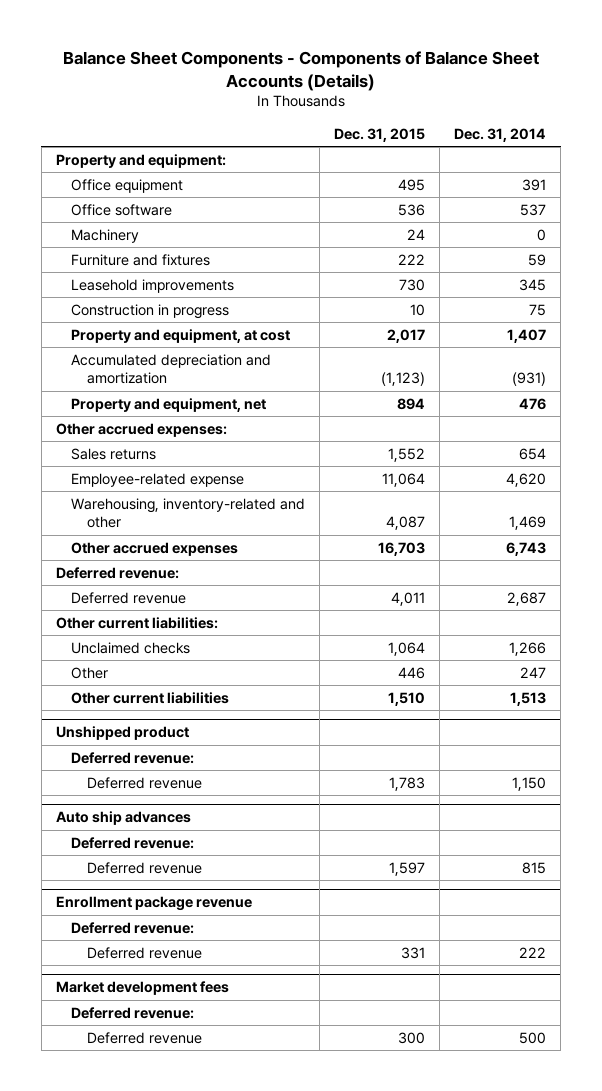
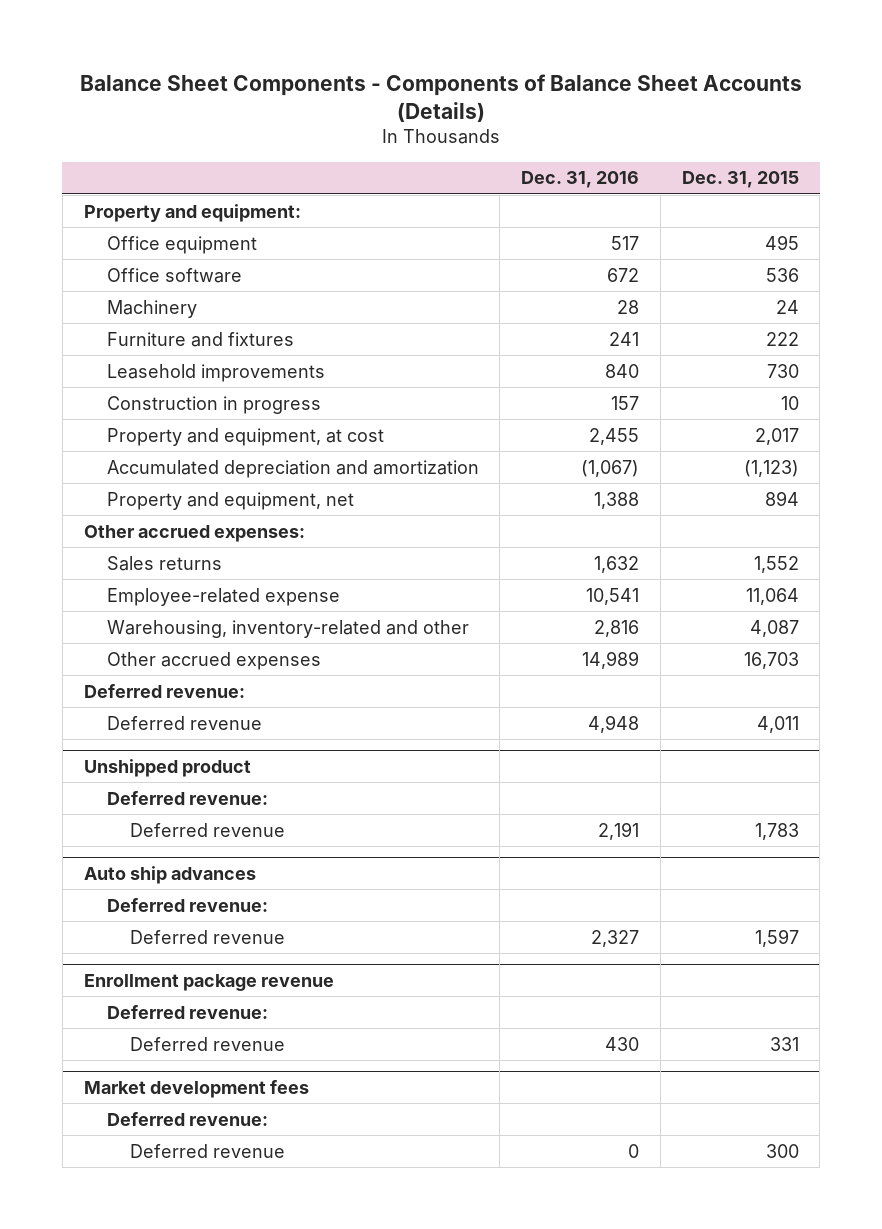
[454,127,547,142] Dec. 31, 2014 -> none
none -> [521,171,640,189] Dec. 31, 2016
[55,616,218,629] Other current liabilities: -> none
[71,641,191,654] Unclaimed checks -> none
[71,666,109,679] Other -> none
[71,691,230,704] Other current liabilities -> none

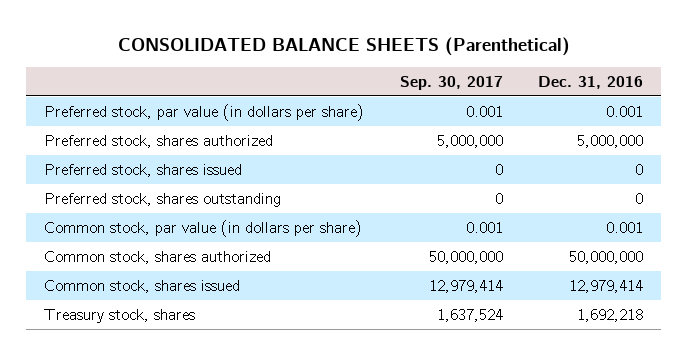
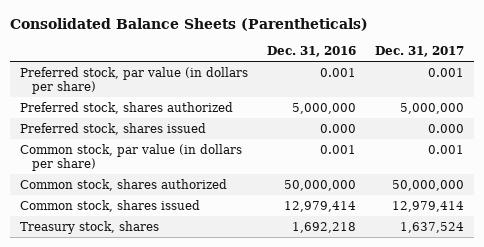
[117,37,570,57] CONSOLIDATED BALANCE SHEETS (Parenthetical) -> [10,17,369,31] Consolidated Balance Sheets (Parentheticals)
[399,75,503,90] Sep. 30, 2017 -> none
none -> [375,46,465,58] Dec. 31, 2017
[44,192,282,207] Preferred stock, shares outstanding -> none
[635,163,644,175] 0 -> [320,123,357,133] 0.000

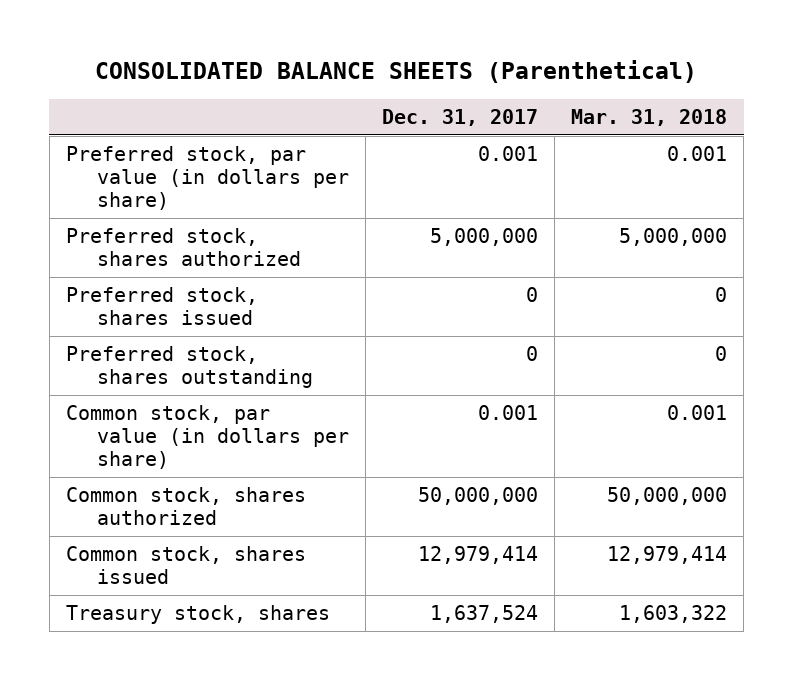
[10,17,369,31] Consolidated Balance Sheets (Parentheticals) -> [95,60,698,84] CONSOLIDATED BALANCE SHEETS (Parenthetical)
[267,46,357,58] Dec. 31, 2016 -> none
none -> [570,108,727,126] Mar. 31, 2018
[428,123,465,133] 0.000 -> [525,287,538,303] 0
none -> [65,346,313,388] Preferred stock, shares outstanding

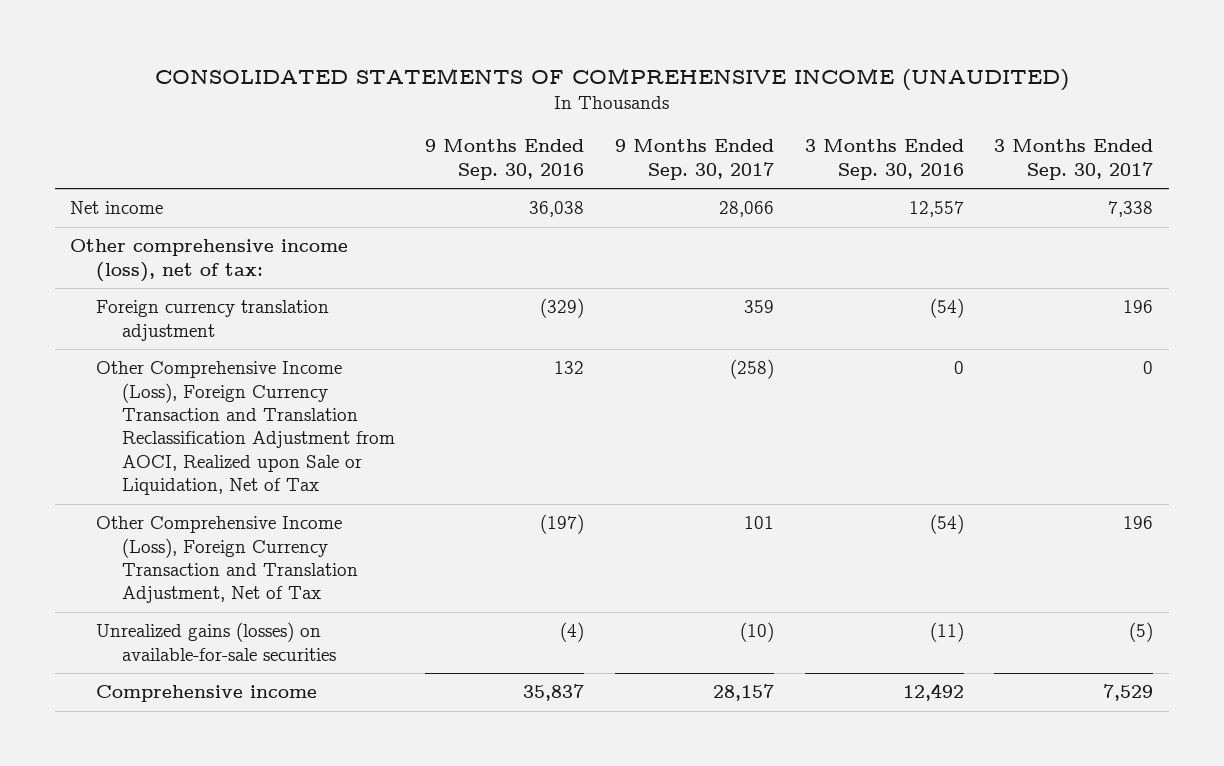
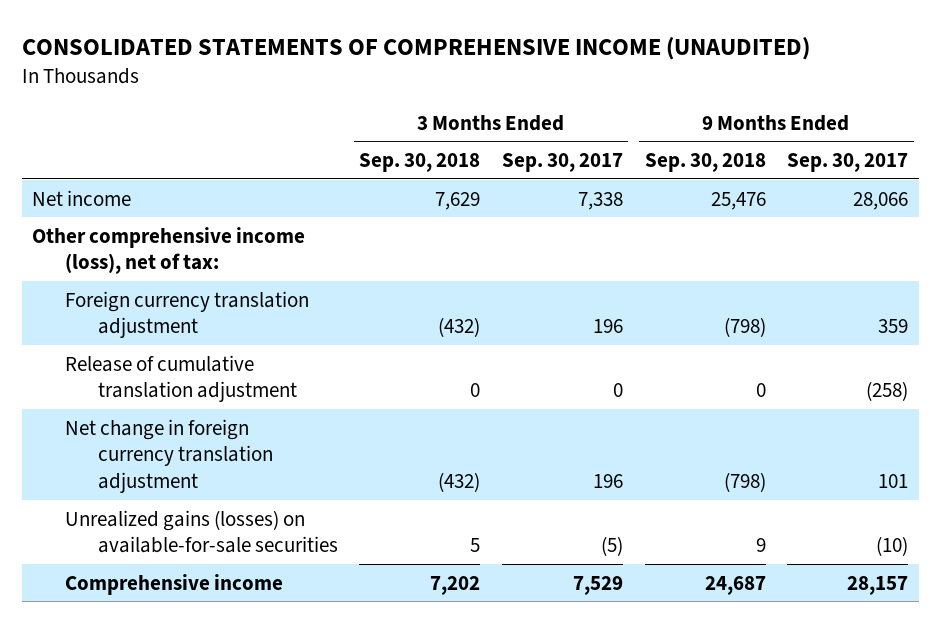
[425,139,585,180] 9 Months Ended Sep. 30, 2016 -> none
[804,139,964,180] 3 Months Ended Sep. 30, 2016 -> none
none -> [359,153,481,173] Sep. 30, 2018
none -> [644,153,766,173] Sep. 30, 2018
[96,361,395,495] Other Comprehensive Income (Loss), Foreign Currency Transaction and Translation Reclassification Adjustment from AOCI, Realized upon Sale or Liquidation, Net of Tax -> [65,354,297,403] Release of cumulative translation adjustment
[96,516,358,604] Other Comprehensive Income (Loss), Foreign Currency Transaction and Translation Adjustment, Net of Tax -> [65,418,273,493] Net change in foreign currency translation adjustment

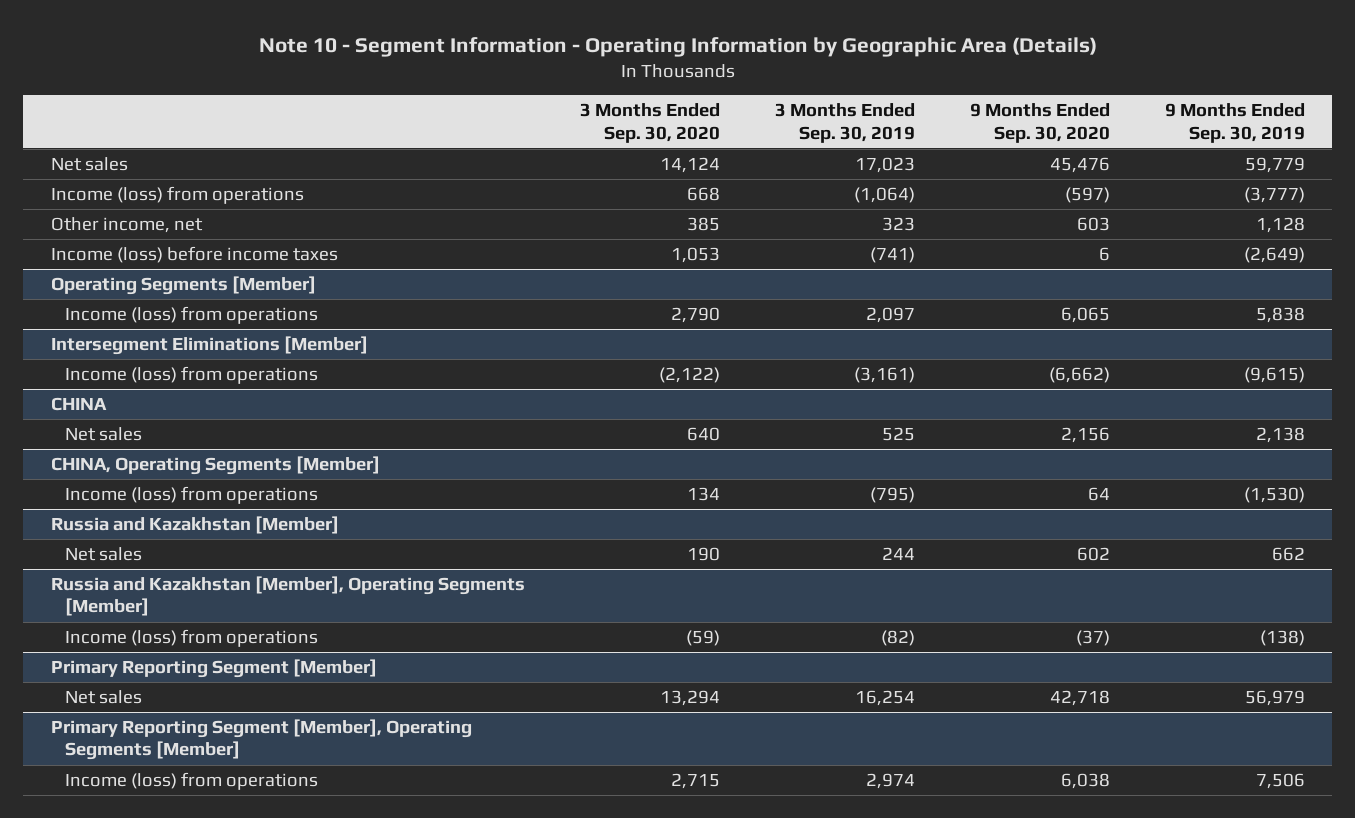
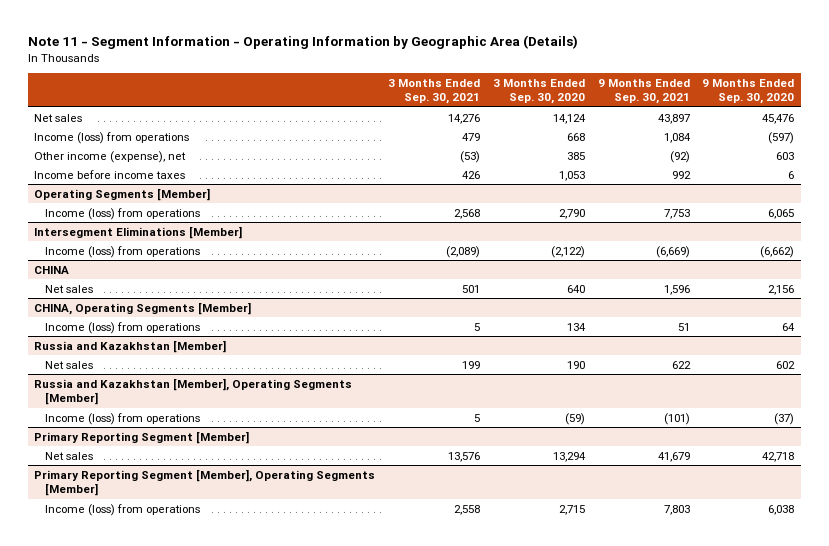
[258,36,1097,57] Note 10 - Segment Information - Operating Information by Geographic Area (Details) -> [27,34,578,49] Note 11 - Segment Information - Operating Information by Geographic Area (Details)
[774,103,915,143] 3 Months Ended Sep. 30, 2019 -> none
[1164,103,1305,143] 9 Months Ended Sep. 30, 2019 -> none
none -> [388,78,481,105] 3 Months Ended Sep. 30, 2021
none -> [597,78,690,105] 9 Months Ended Sep. 30, 2021
[50,217,203,234] Other income, net -> [34,150,187,163] Other income (expense), net
[50,246,338,264] Income (loss) before income taxes -> [34,169,186,179] Income before income taxes

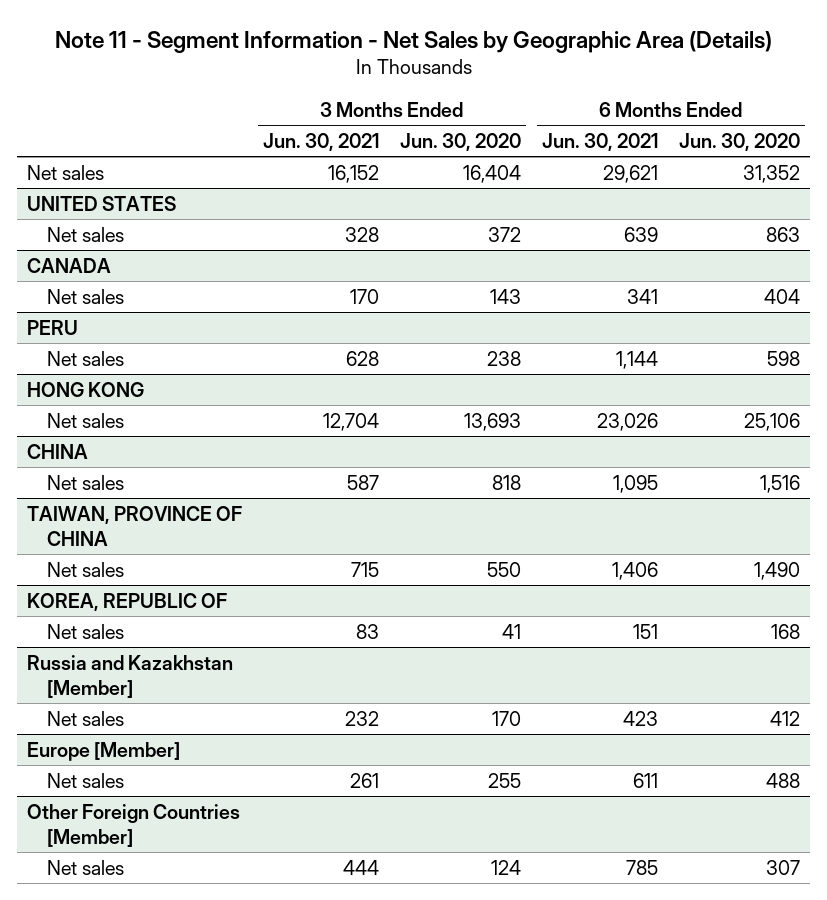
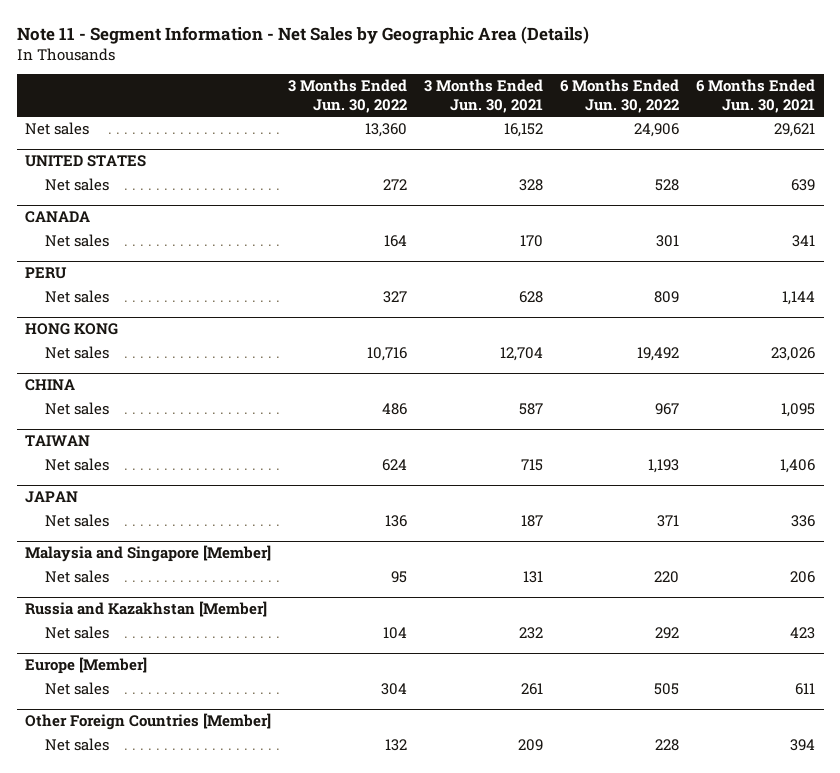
[400,133,522,152] Jun. 30, 2020 -> none
[678,133,800,152] Jun. 30, 2020 -> none
none -> [288,79,408,113] 3 Months Ended Jun. 30, 2022
none -> [560,79,680,113] 6 Months Ended Jun. 30, 2022
[27,505,243,546] TAIWAN, PROVINCE OF CHINA -> [25,435,91,447] TAIWAN
[27,592,228,611] KOREA, REPUBLIC OF -> none
none -> [25,491,79,504] JAPAN
[356,623,380,639] 83 -> [521,515,544,528] 187
[633,623,659,639] 151 -> [791,515,816,528] 336
none -> [25,545,272,563] Malaysia and Singapore [Member]
none -> [45,570,110,584] Net sales
[343,859,380,875] 444 -> [518,739,544,752] 209
[626,859,659,875] 785 -> [790,739,816,752] 394

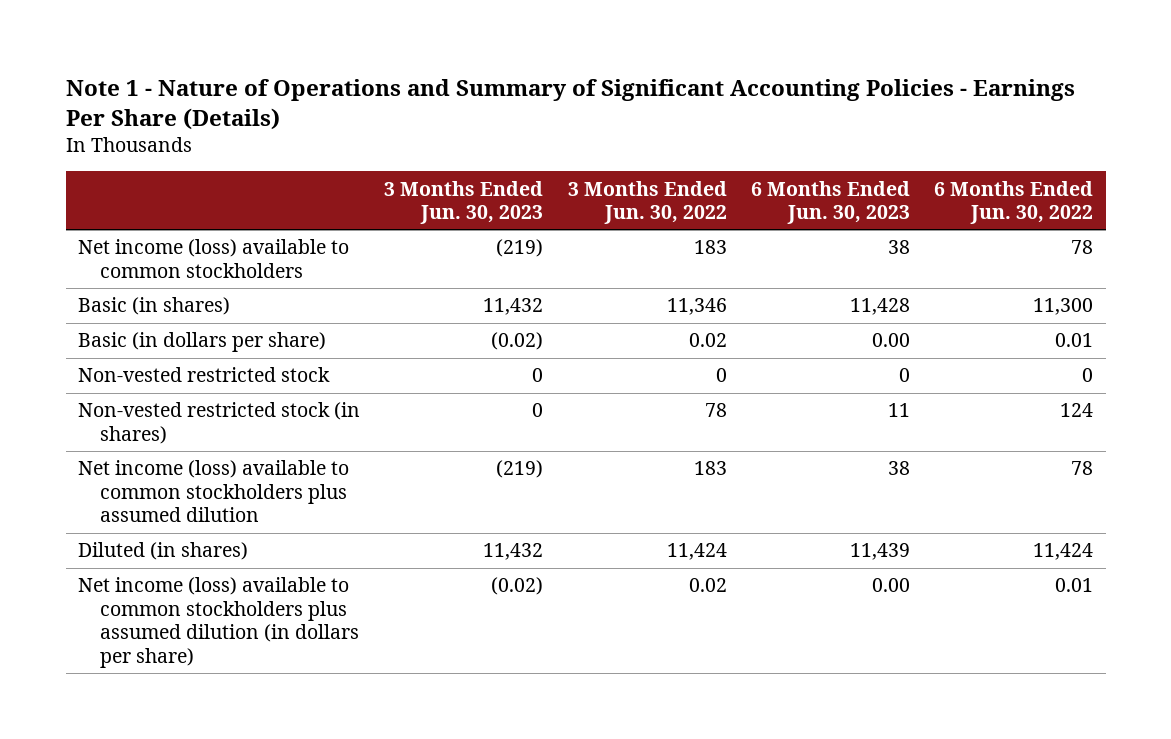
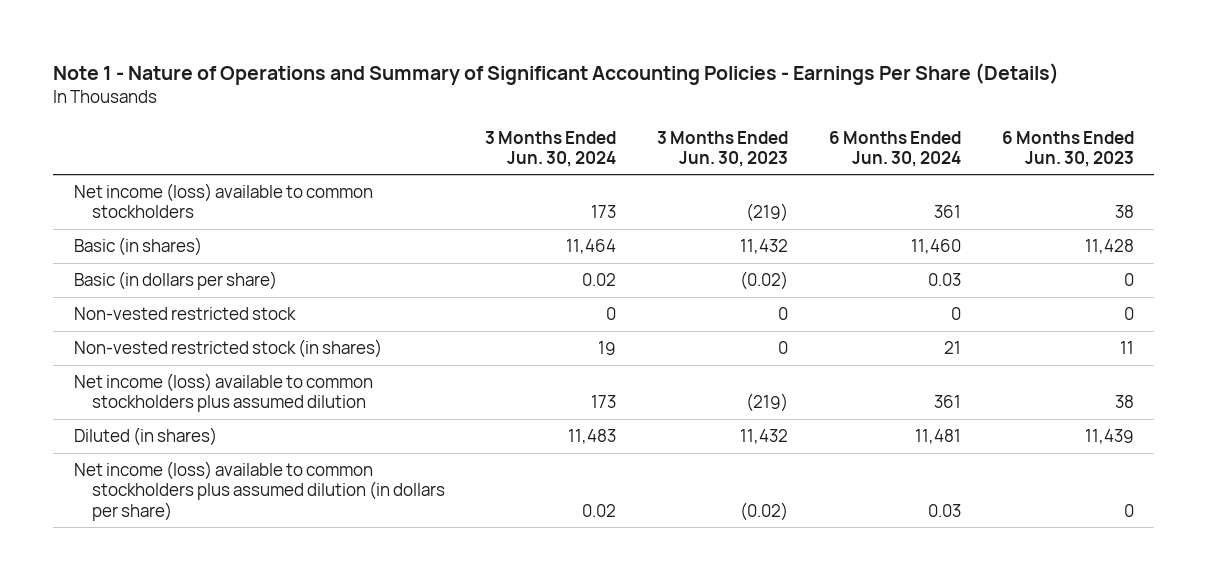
[567,180,727,225] 3 Months Ended Jun. 30, 2022 -> none
[934,180,1094,225] 6 Months Ended Jun. 30, 2022 -> none
none -> [485,130,617,167] 3 Months Ended Jun. 30, 2024
none -> [828,130,961,167] 6 Months Ended Jun. 30, 2024
[872,333,911,348] 0.00 -> [1123,273,1134,287] 0
[872,578,911,593] 0.00 -> [1123,503,1134,517] 0

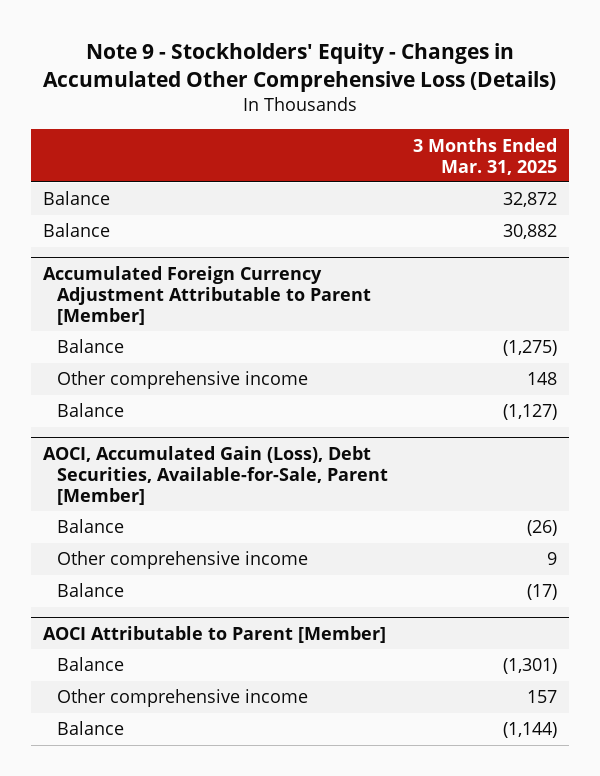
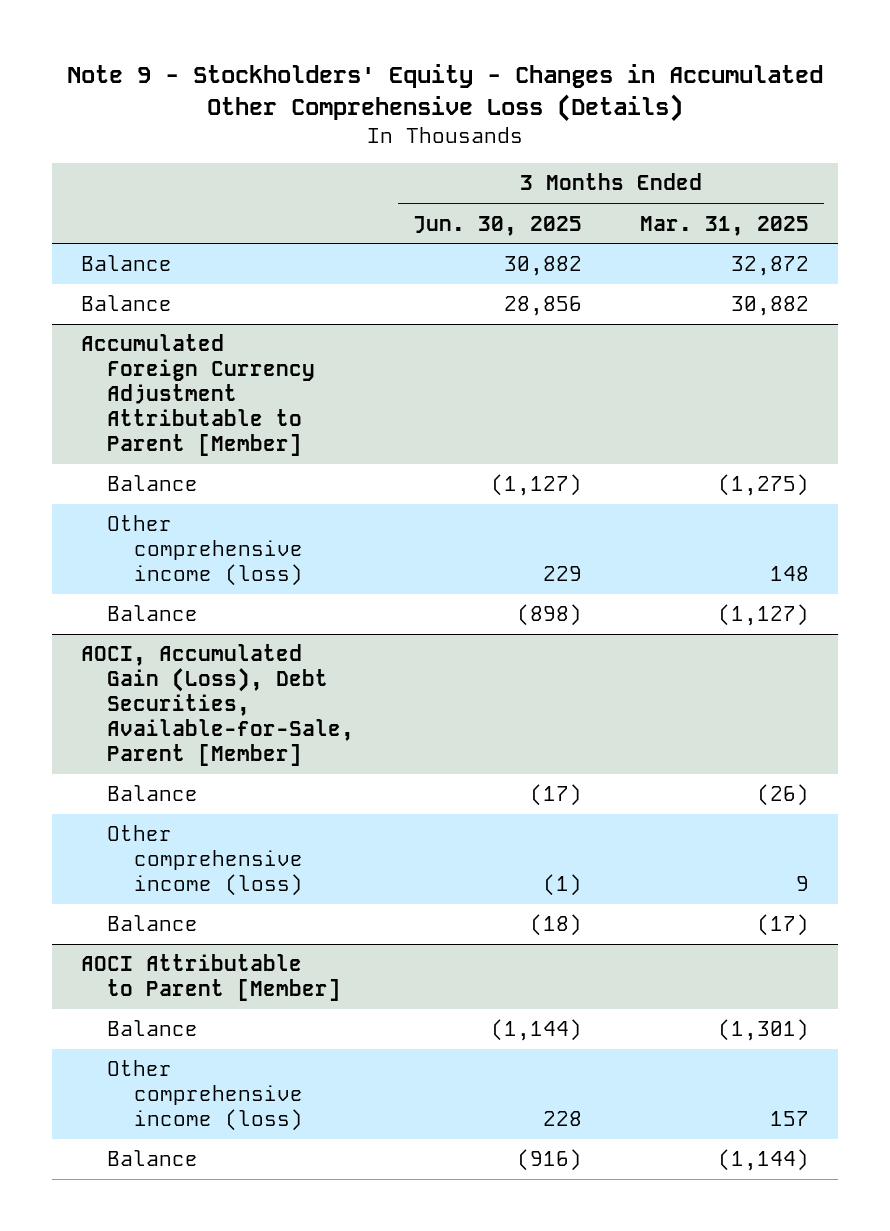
none -> [412,215,582,236] Jun. 30, 2025
[57,371,309,390] Other comprehensive income -> [107,515,304,587] Other comprehensive income (loss)
[57,551,309,570] Other comprehensive income -> [107,825,304,897] Other comprehensive income (loss)
[57,689,309,708] Other comprehensive income -> [107,1060,304,1132] Other comprehensive income (loss)

